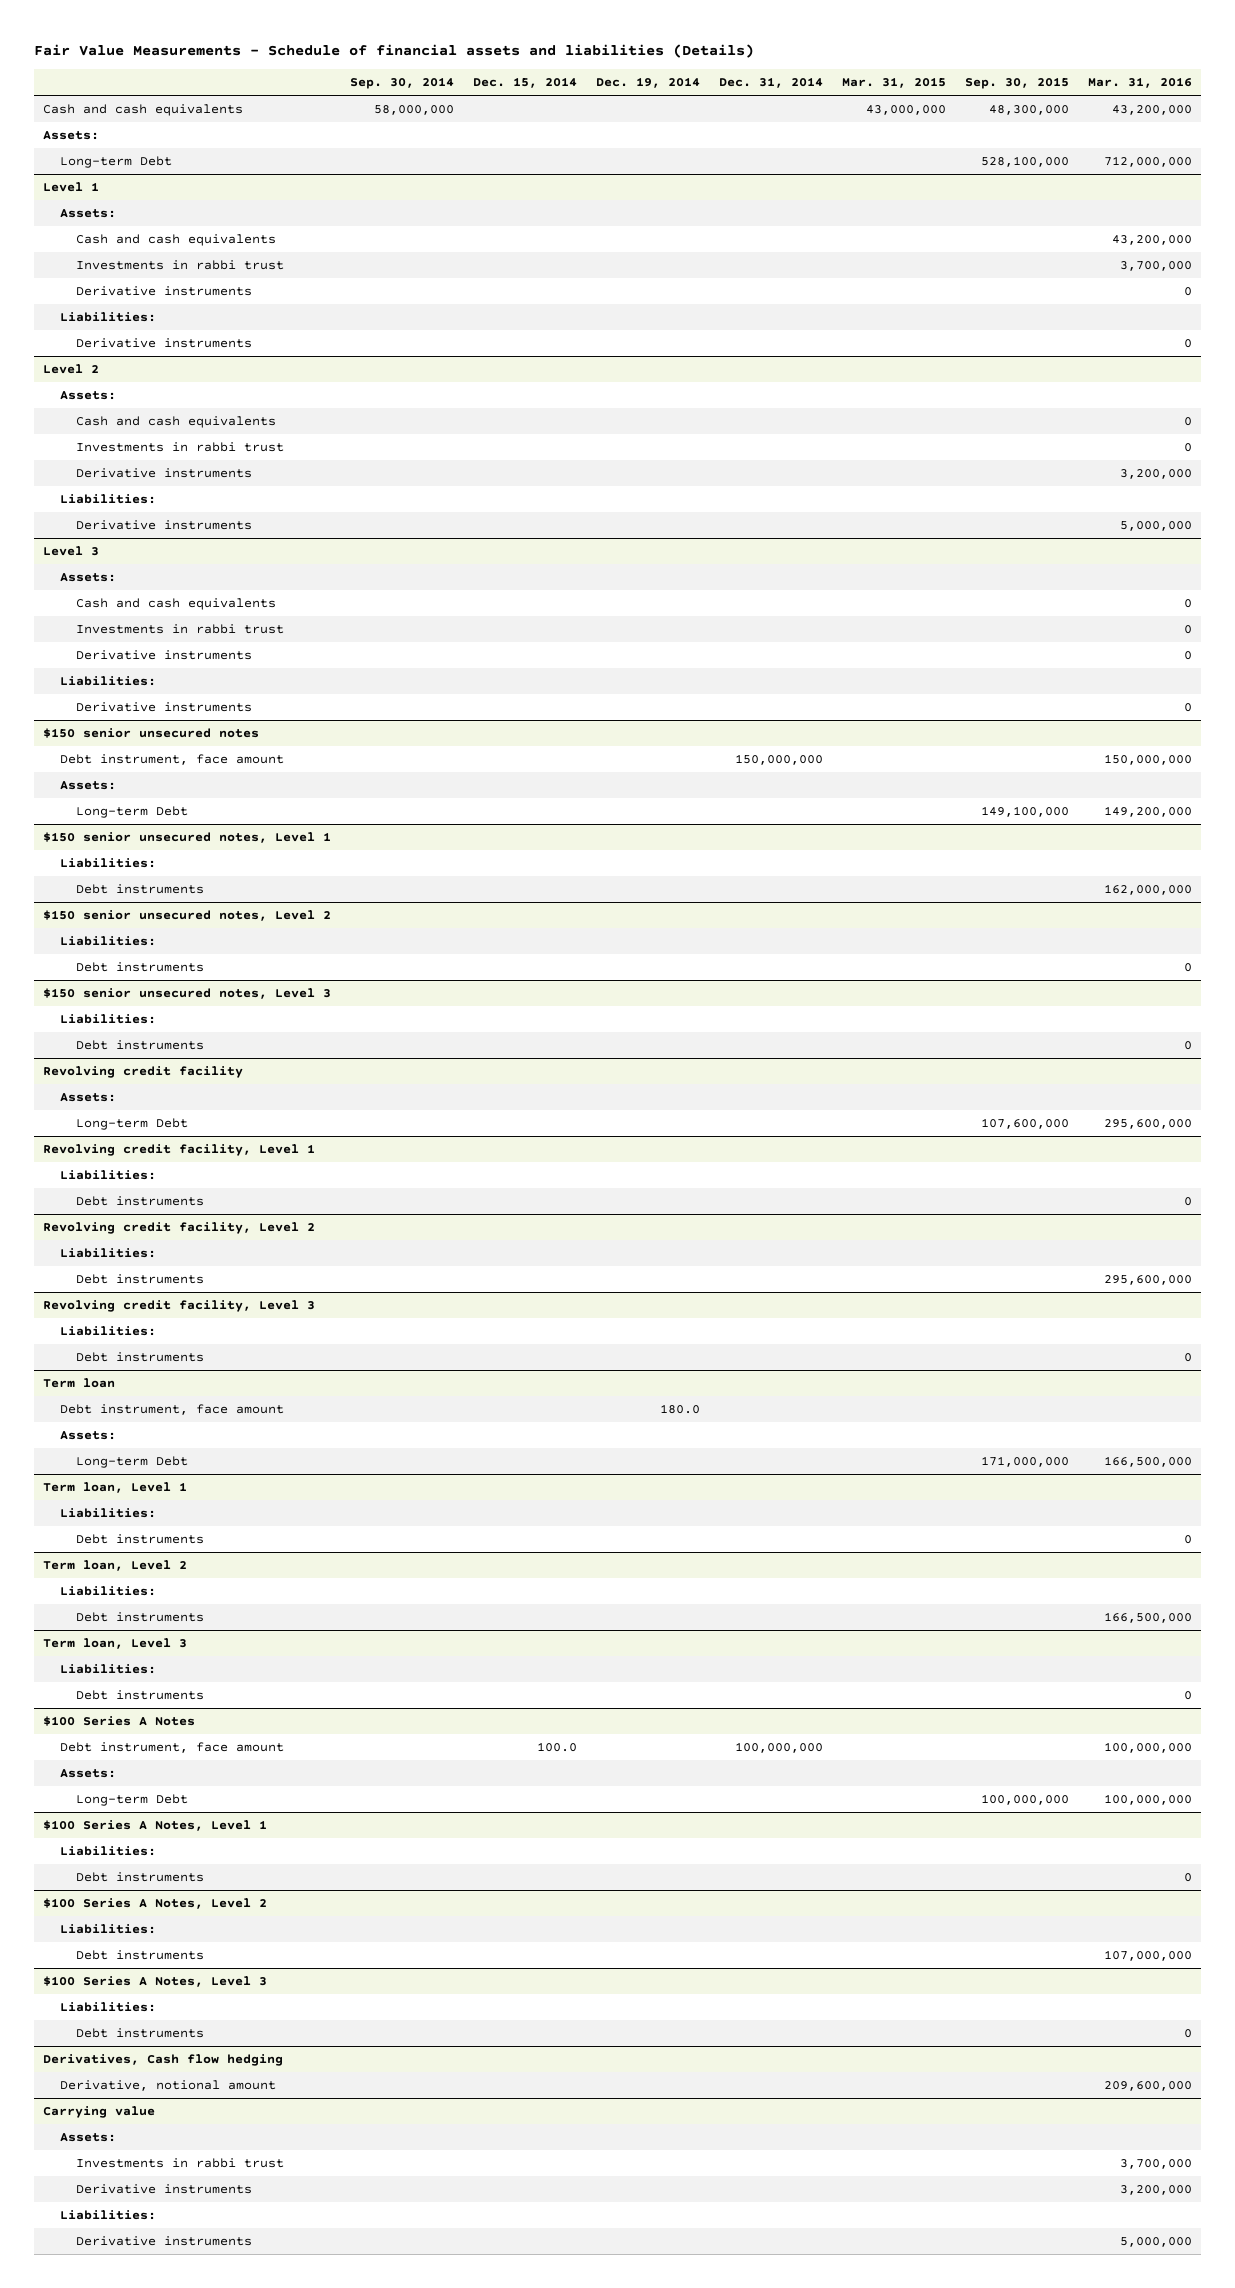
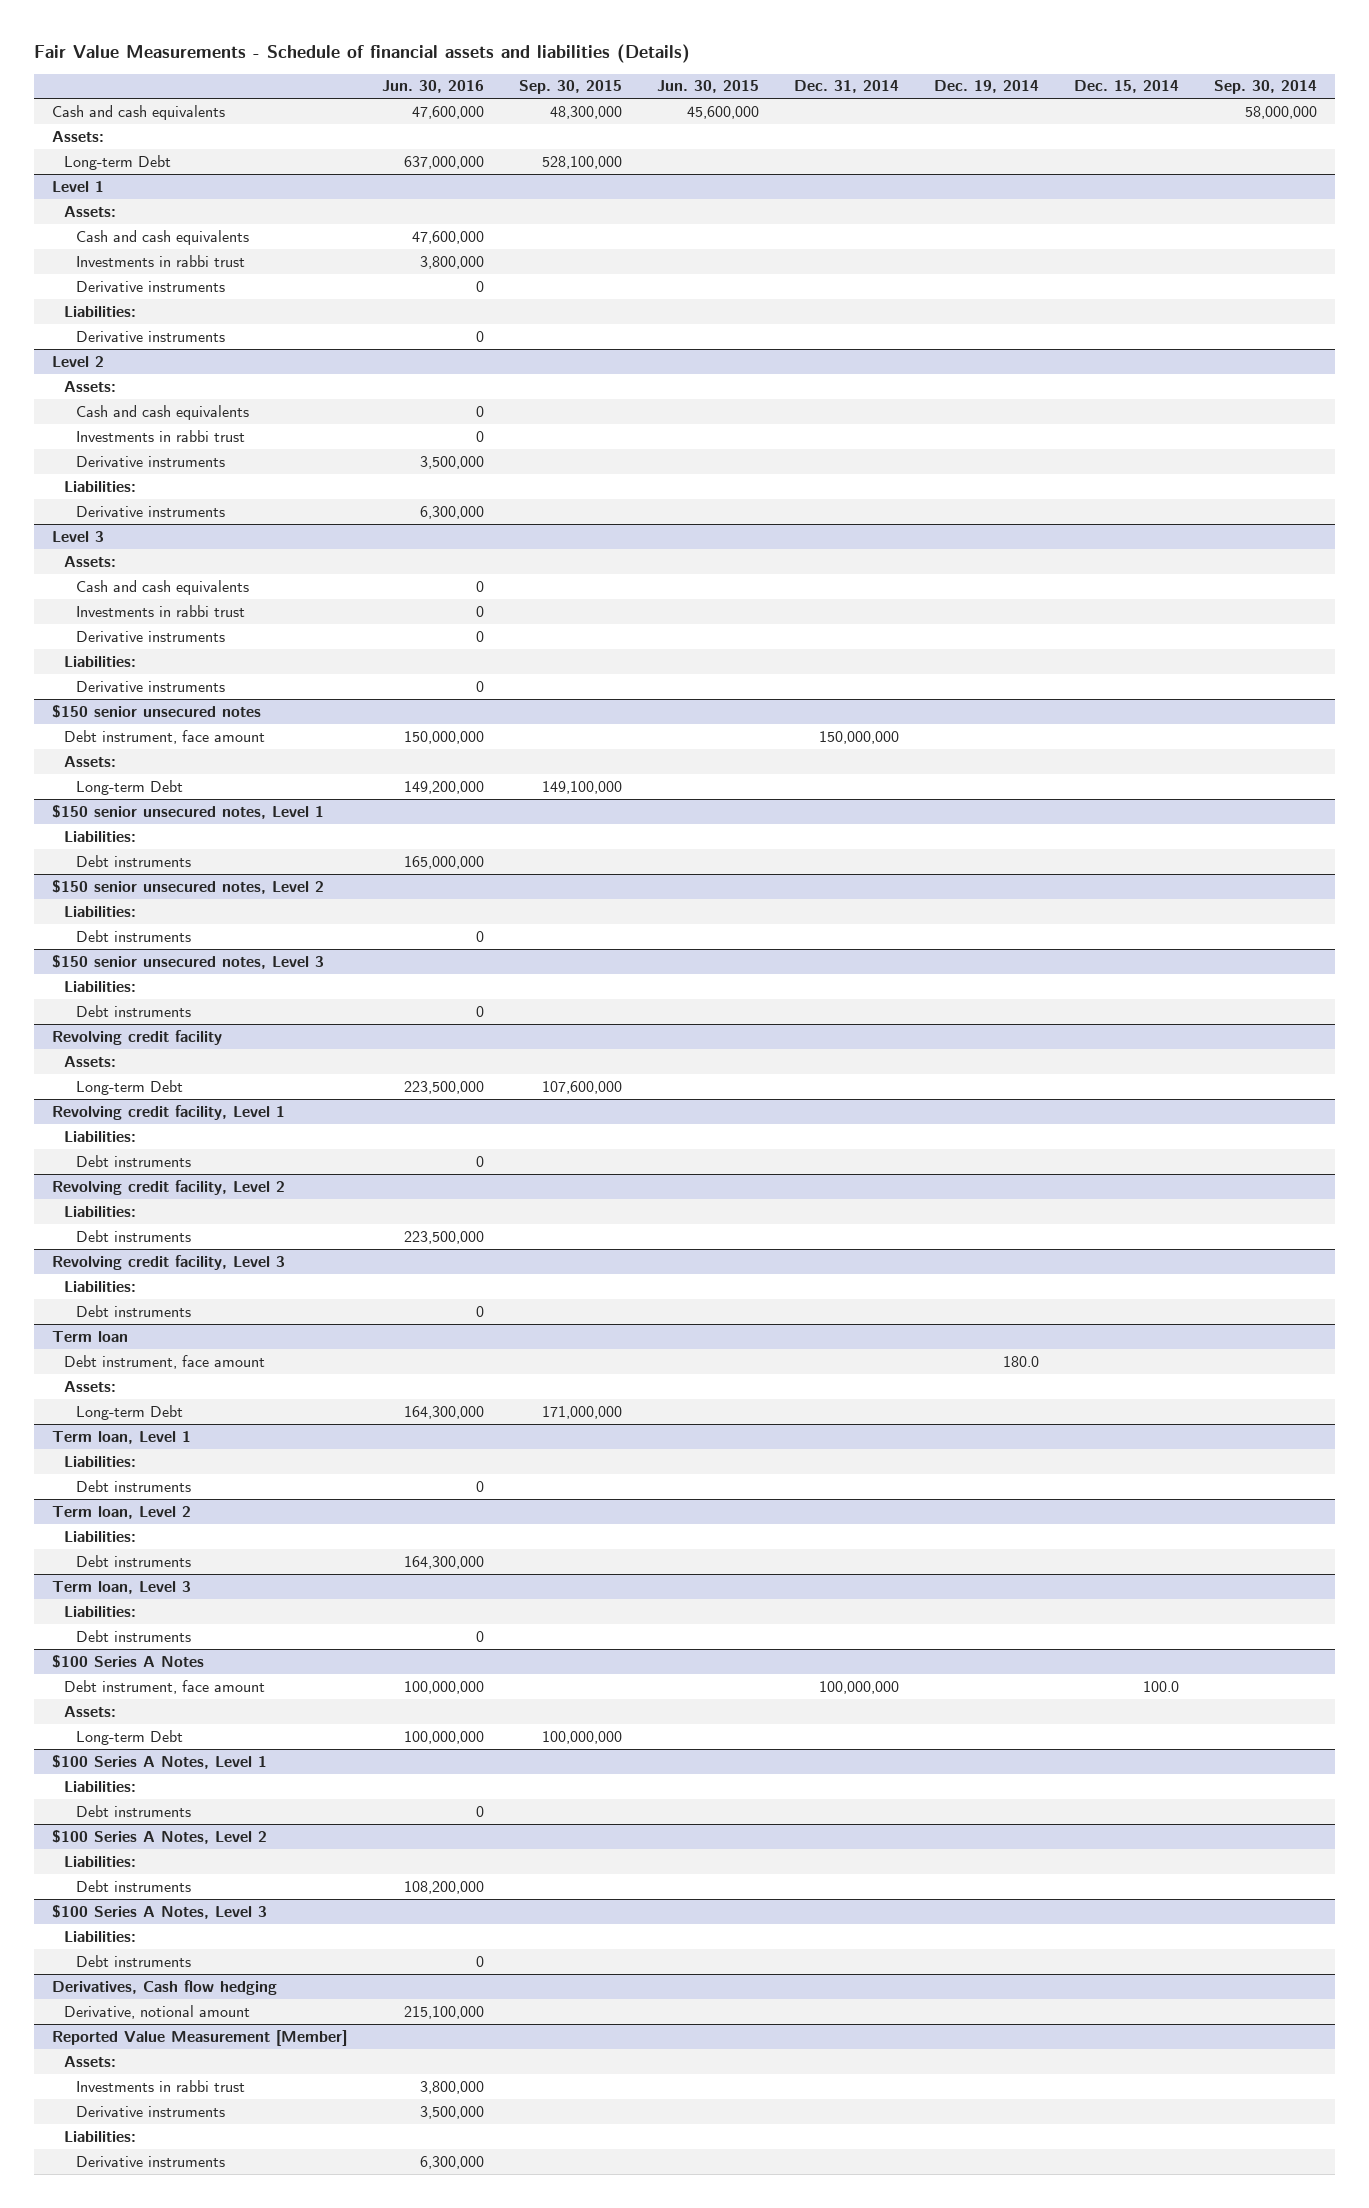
[841,76,946,88] Mar. 31, 2015 -> none
[1087,76,1192,88] Mar. 31, 2016 -> none
none -> [381,80,484,94] Jun. 30, 2016
none -> [657,80,760,94] Jun. 30, 2015
[43,2106,156,2119] Carrying value -> [51,2029,347,2046] Reported Value Measurement [Member]

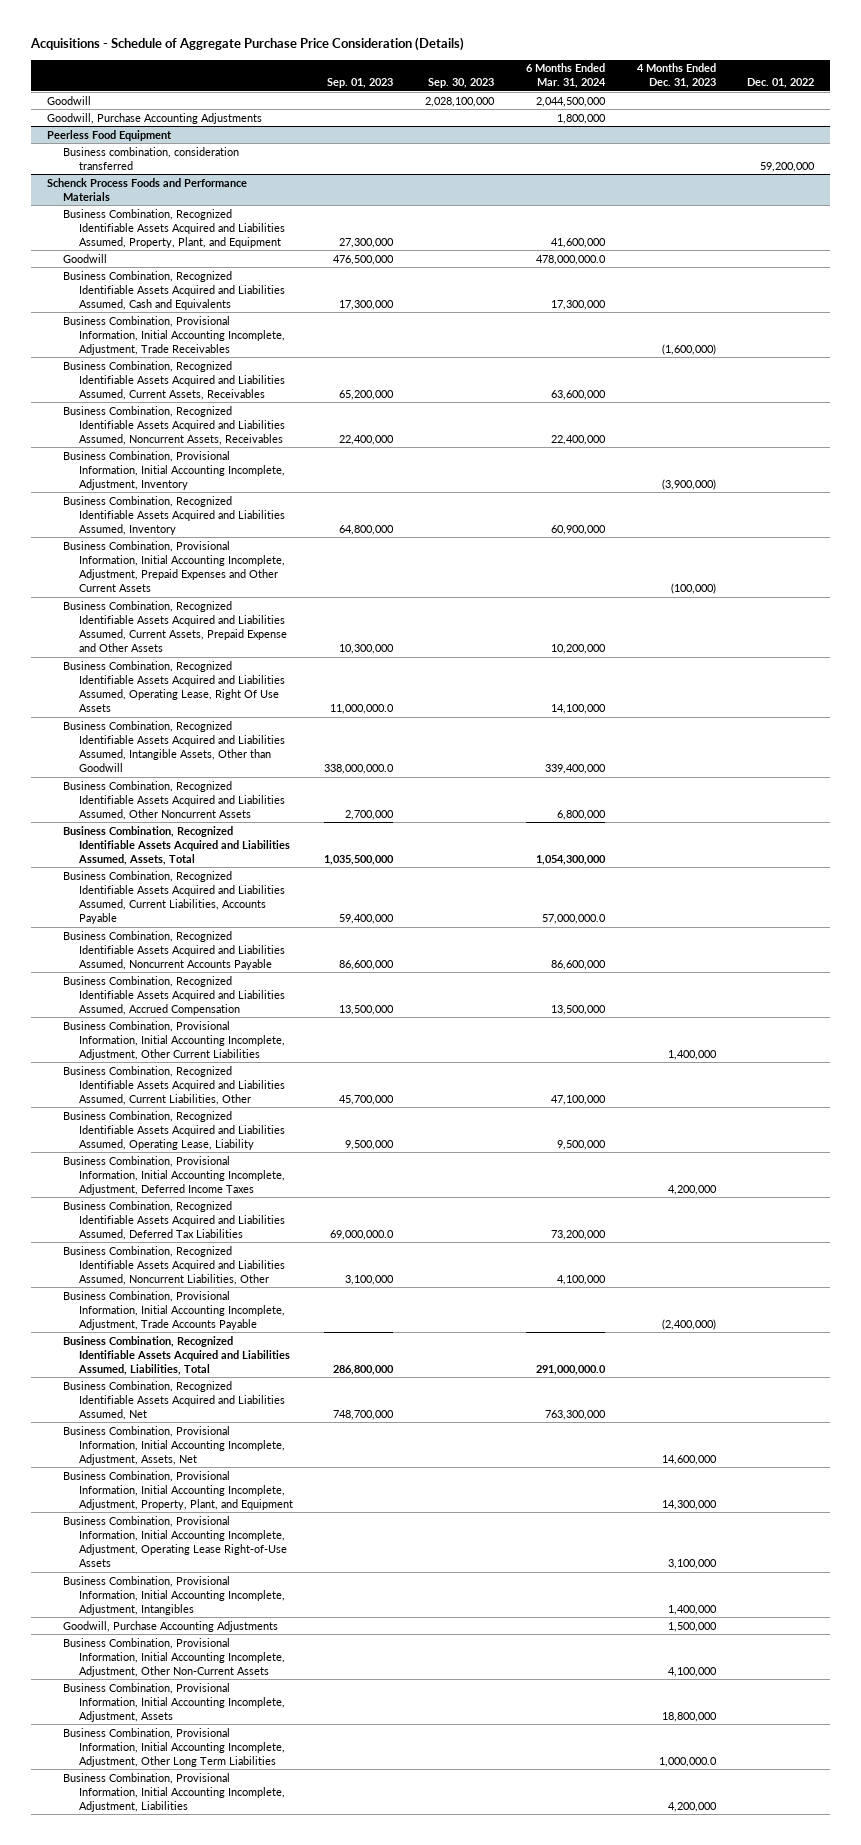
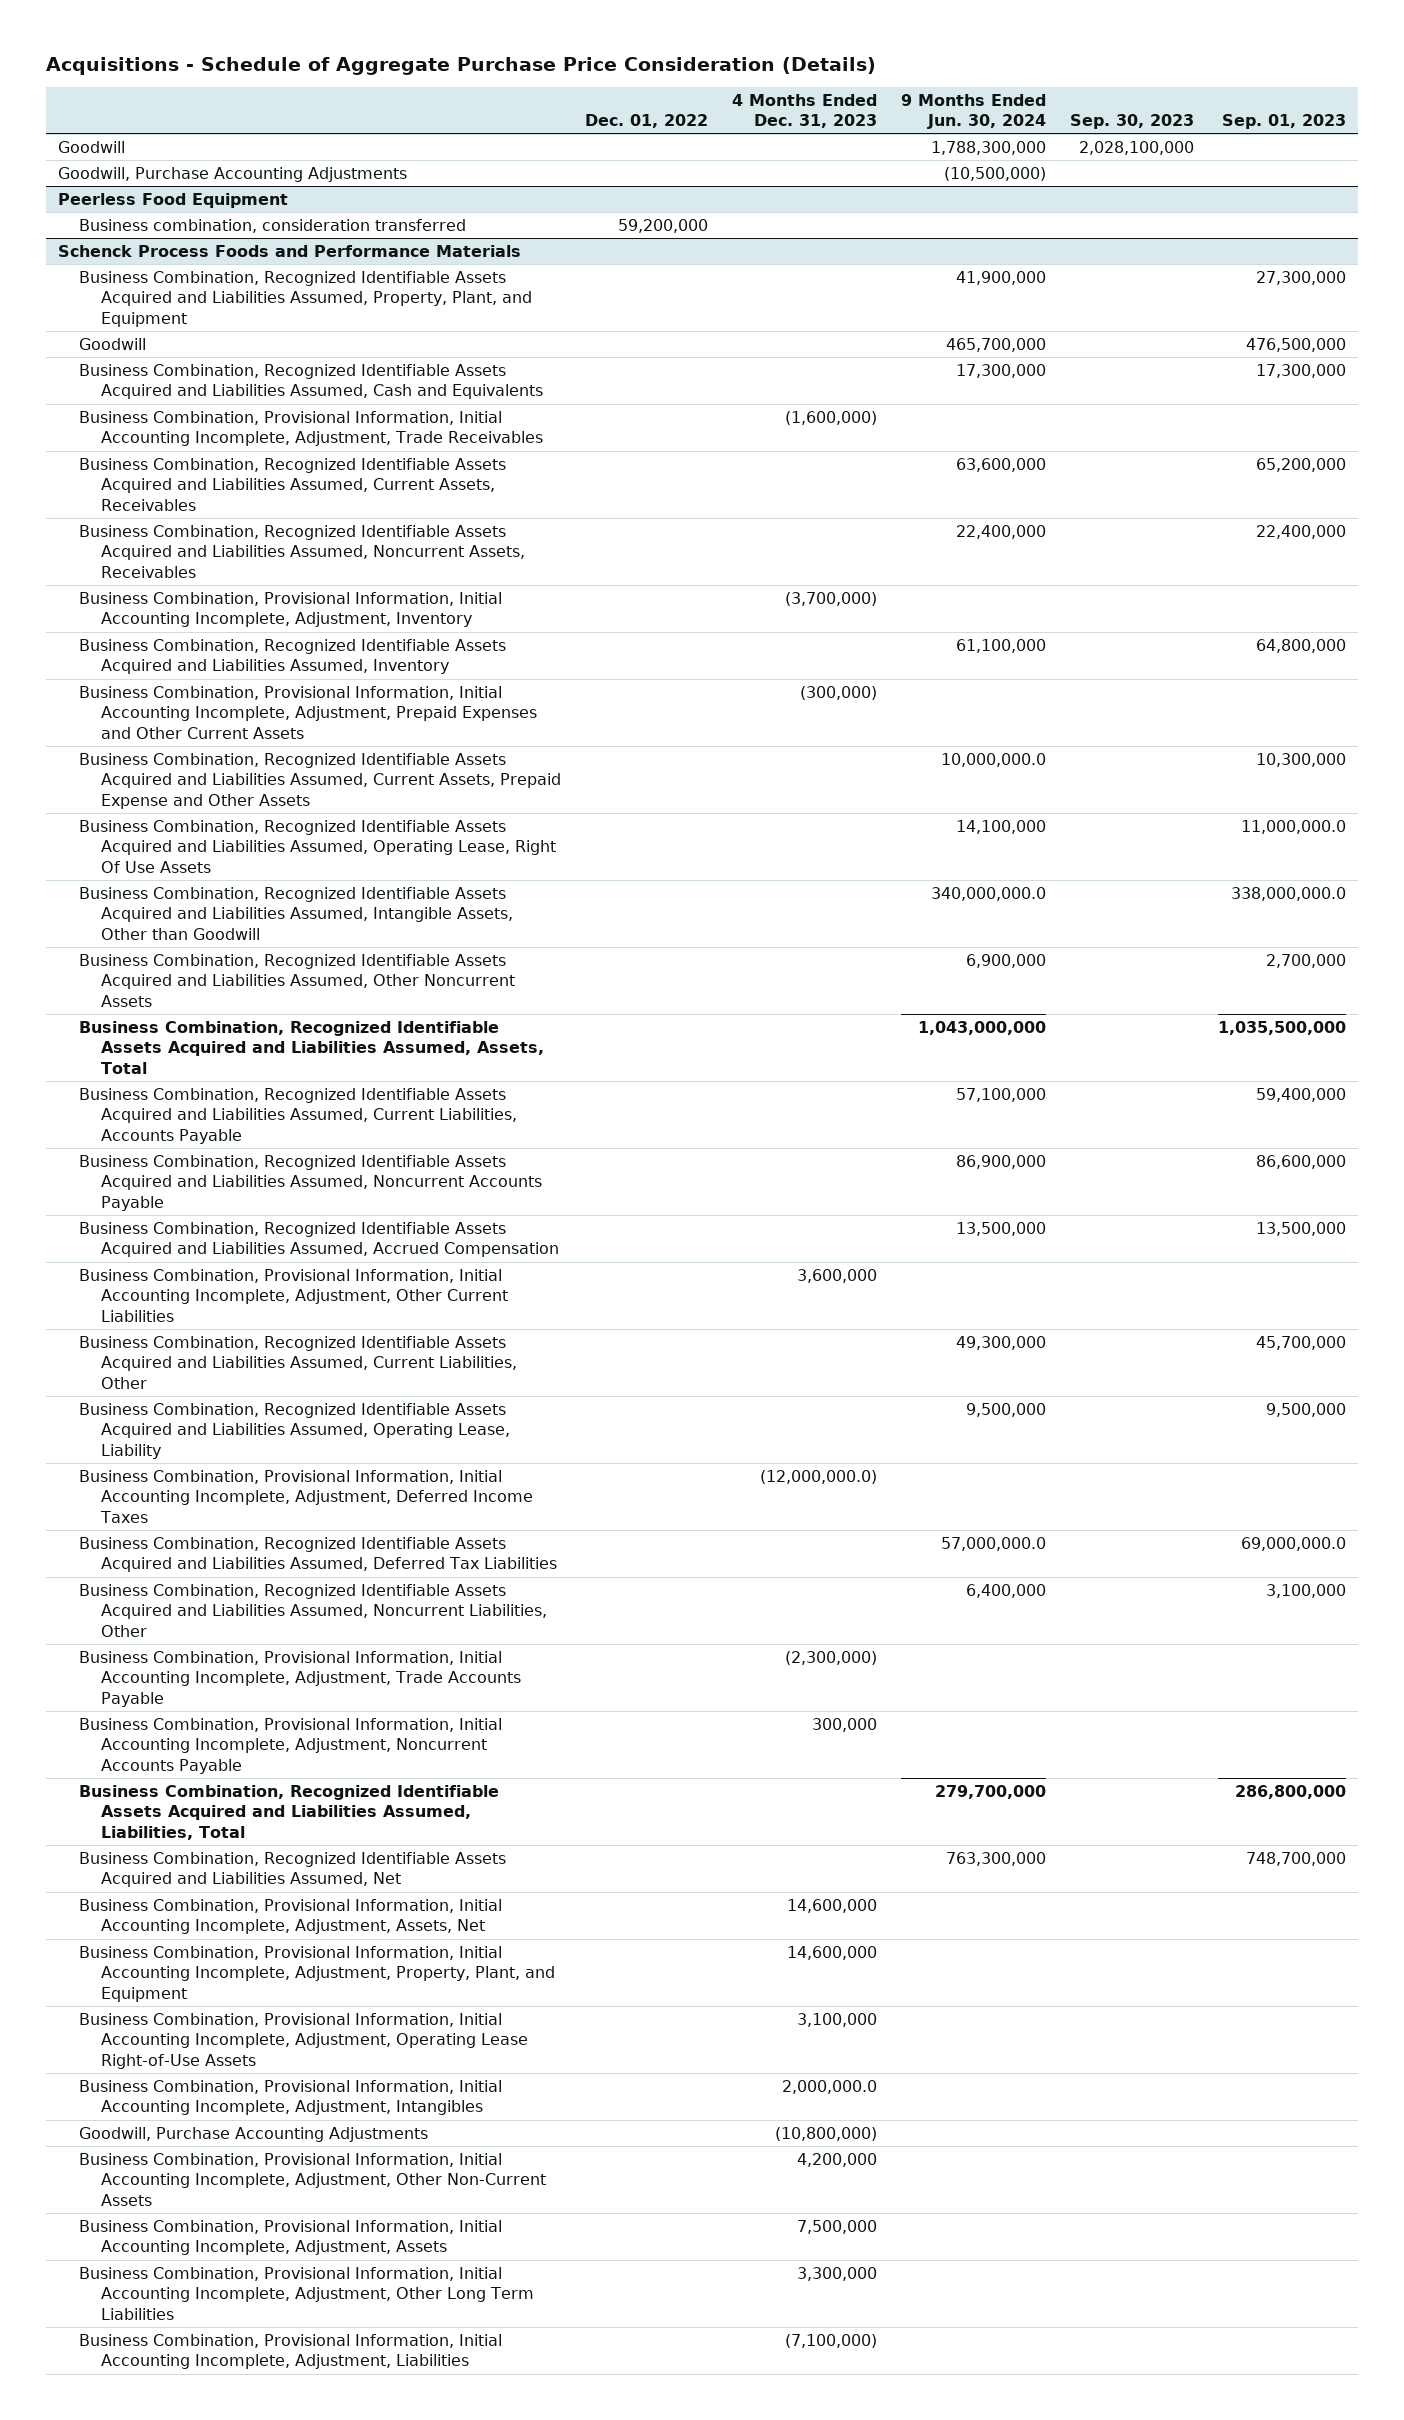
[525,63,606,89] 6 Months Ended Mar. 31, 2024 -> none
none -> [901,93,1047,130] 9 Months Ended Jun. 30, 2024
[661,479,716,491] (3,900,000) -> [785,592,878,607] (3,700,000)
[670,583,716,595] (100,000) -> [800,686,878,701] (300,000)
[667,1050,717,1061] 1,400,000 -> [797,1269,878,1284] 3,600,000
[667,1185,717,1196] 4,200,000 -> [760,1470,878,1485] (12,000,000.0)
[661,1319,716,1331] (2,400,000) -> [785,1651,878,1666] (2,300,000)
none -> [79,1718,503,1774] Business Combination, Provisional Information, Initial Accounting Incomplete, Adjustment, Noncurrent Accounts Payable
[661,1500,717,1511] 14,300,000 -> [787,1946,878,1961] 14,600,000
[667,1605,717,1616] 1,400,000 -> [782,2080,878,2095] 2,000,000.0
[667,1621,717,1632] 1,500,000 -> [775,2127,878,2142] (10,800,000)
[667,1667,717,1678] 4,100,000 -> [797,2153,878,2168] 4,200,000
[661,1712,717,1723] 18,800,000 -> [797,2220,878,2235] 7,500,000
[658,1757,717,1768] 1,000,000.0 -> [797,2267,878,2282] 3,300,000
[667,1802,717,1813] 4,200,000 -> [785,2334,878,2349] (7,100,000)

